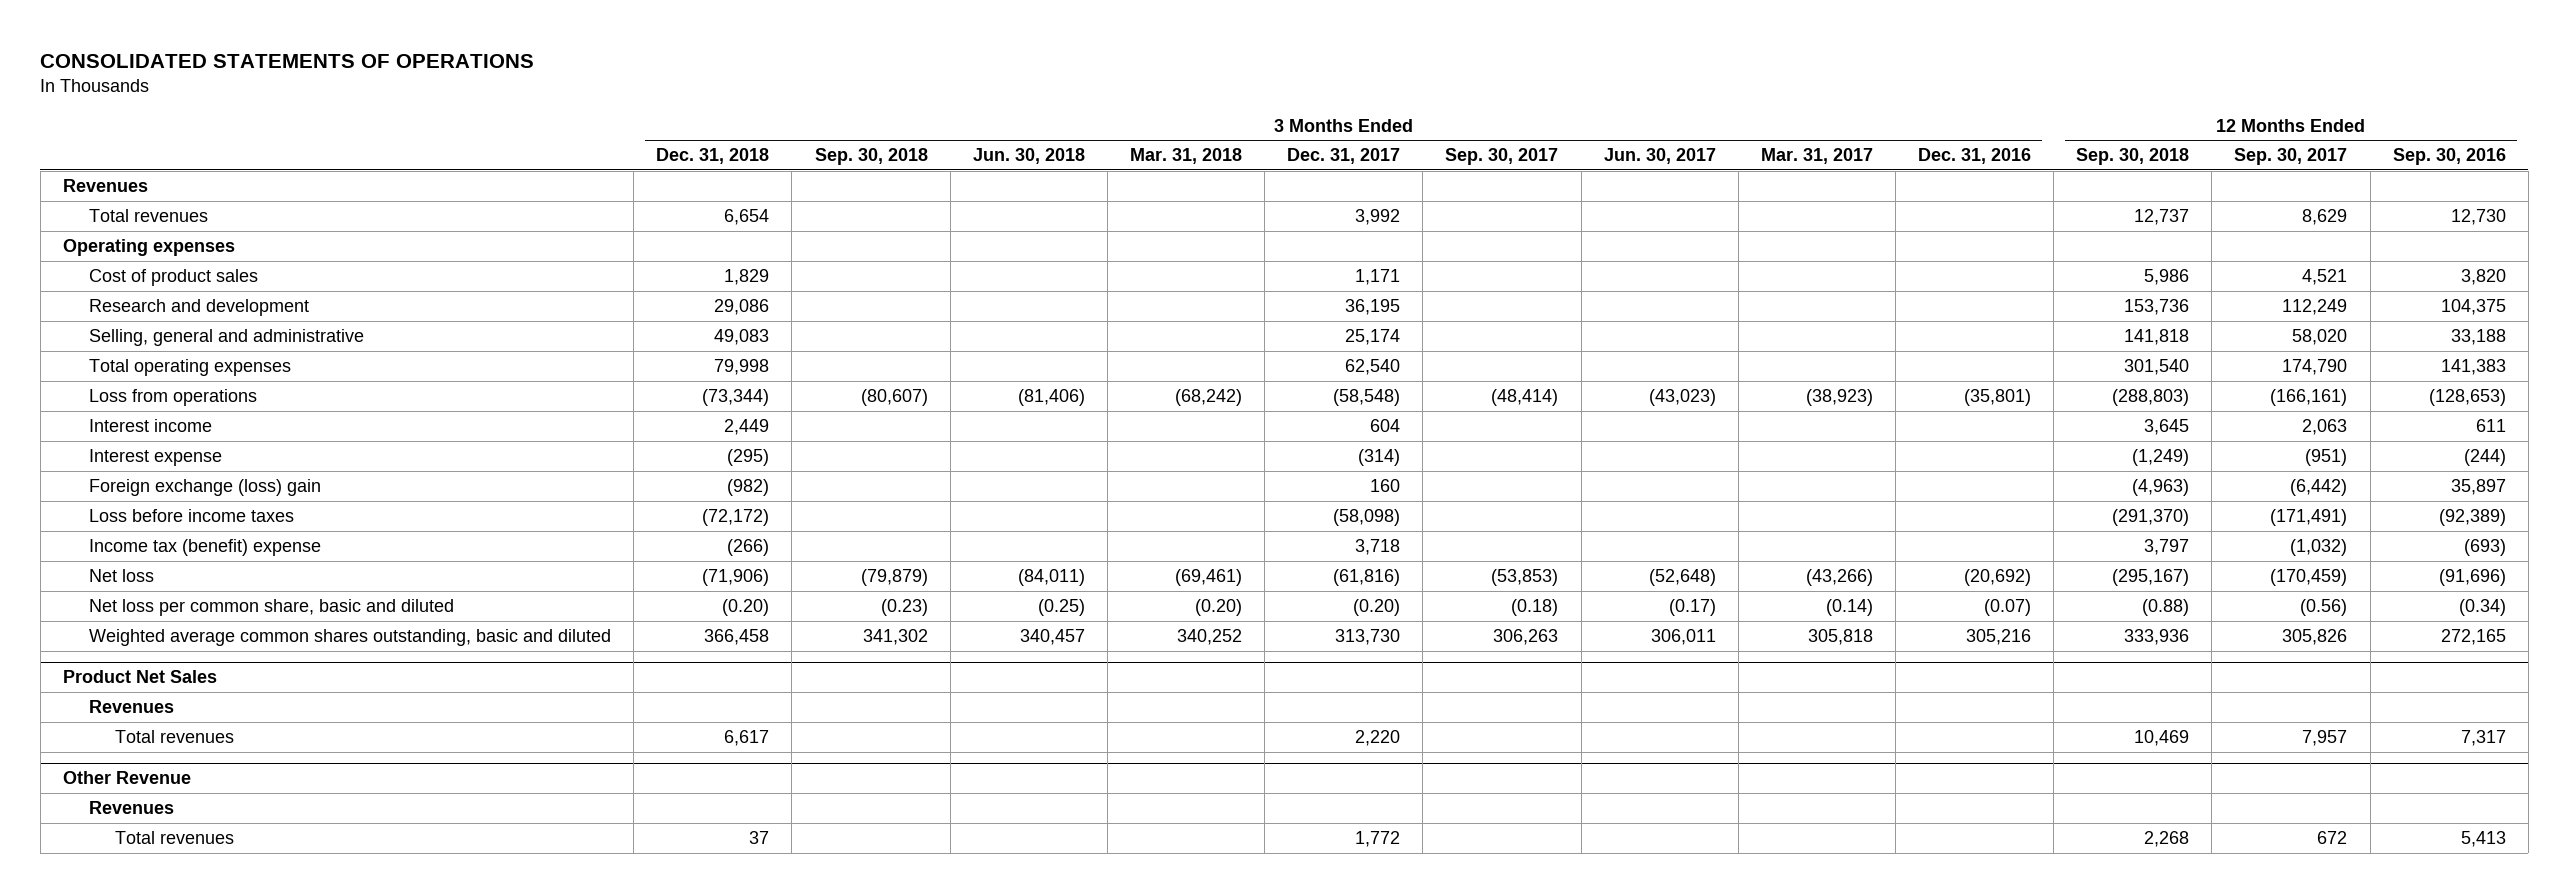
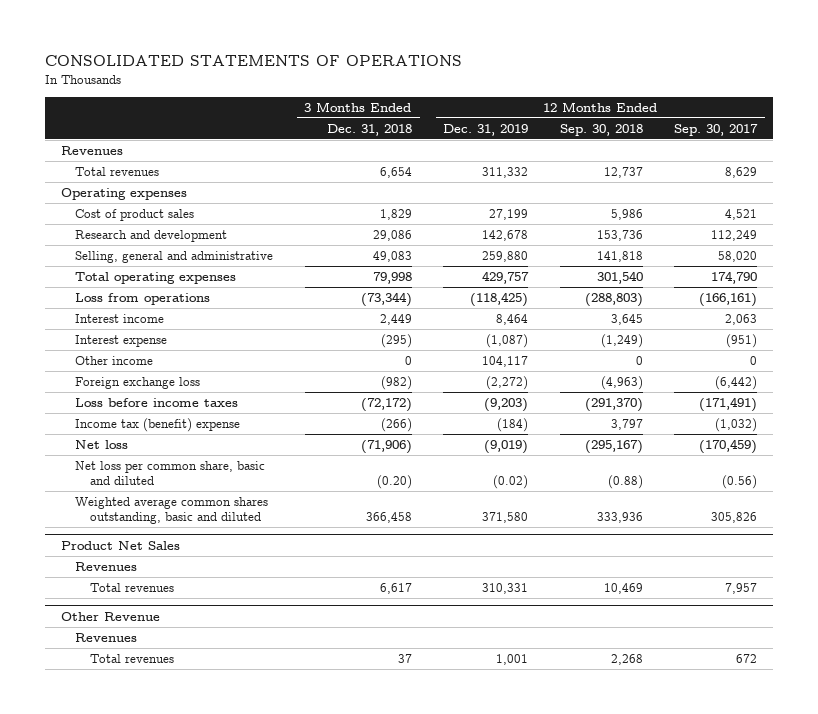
[814,148,928,166] Sep. 30, 2018 -> none
[972,148,1085,165] Jun. 30, 2018 -> none
[1129,148,1242,165] Mar. 31, 2018 -> none
[1287,148,1401,165] Dec. 31, 2017 -> none
[1445,148,1559,166] Sep. 30, 2017 -> none
[1603,148,1716,165] Jun. 30, 2017 -> none
[1760,148,1873,165] Mar. 31, 2017 -> none
[1918,148,2032,165] Dec. 31, 2016 -> none
[2392,148,2506,166] Sep. 30, 2016 -> none
none -> [443,123,529,136] Dec. 31, 2019
none -> [75,356,154,366] Other income
[89,479,322,497] Foreign exchange (loss) gain -> [75,377,201,390] Foreign exchange loss

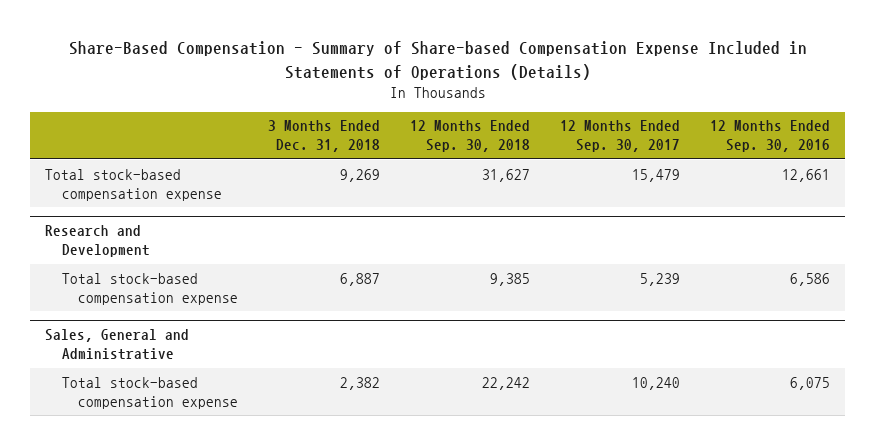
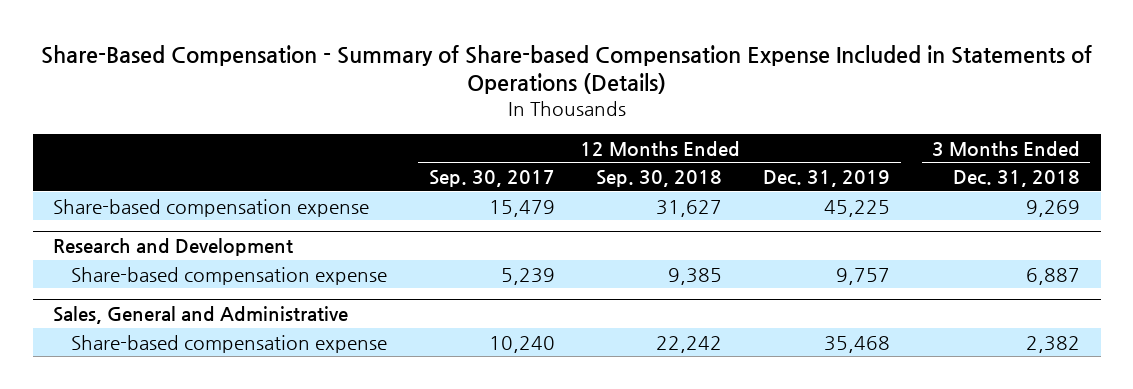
[710,120,831,153] 12 Months Ended Sep. 30, 2016 -> none
none -> [763,170,891,188] Dec. 31, 2019
[45,168,222,201] Total stock-based compensation expense -> [53,198,370,217] Share-based compensation expense
[61,272,238,305] Total stock-based compensation expense -> [71,266,388,285] Share-based compensation expense
[61,376,238,409] Total stock-based compensation expense -> [71,334,388,353] Share-based compensation expense

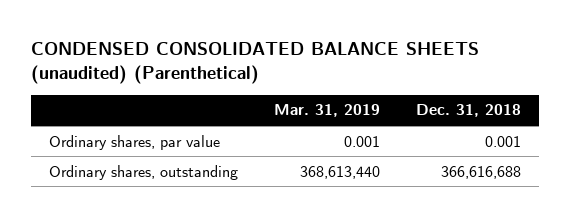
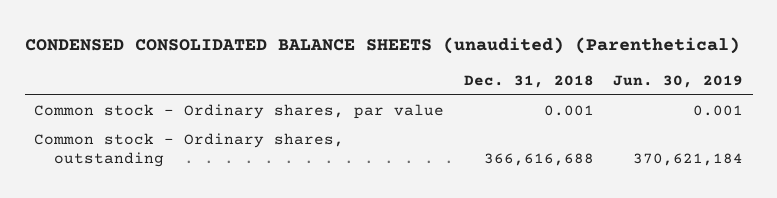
[273,104,380,118] Mar. 31, 2019 -> none
none -> [612,75,743,89] Jun. 30, 2019
[48,134,220,150] Ordinary shares, par value -> [34,104,445,120] Common stock - Ordinary shares, par value
[48,164,238,180] Ordinary shares, outstanding -> [34,133,345,168] Common stock - Ordinary shares, outstanding

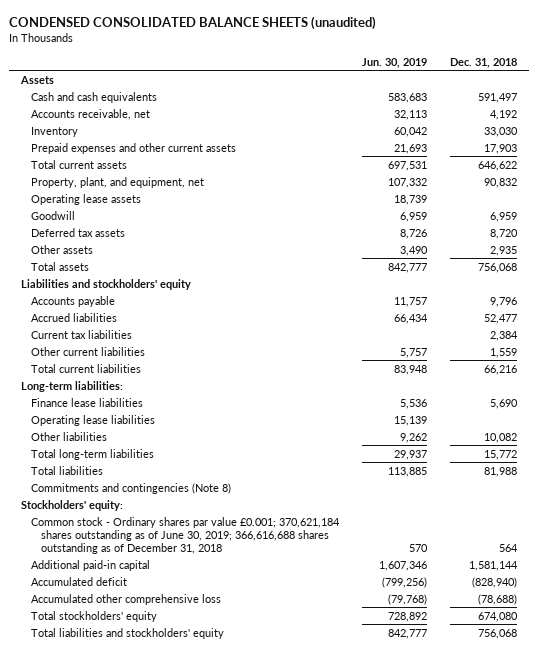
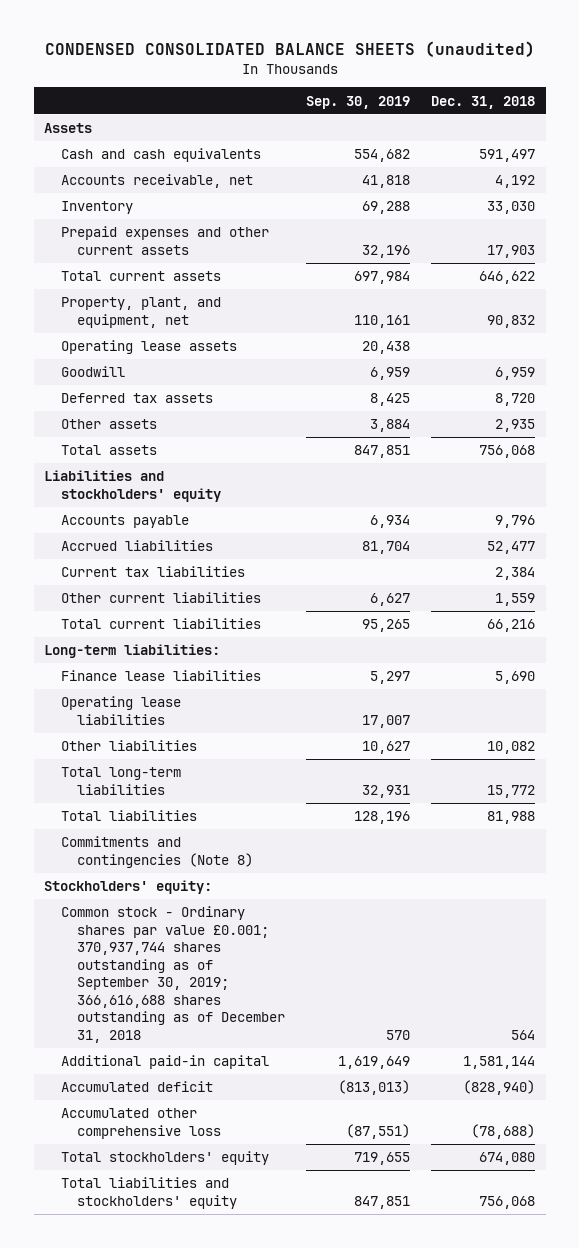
[362,57,428,68] Jun. 30, 2019 -> none
none -> [306,95,411,109] Sep. 30, 2019
[31,516,341,554] Common stock - Ordinary shares par value £0.001; 370,621,184 shares outstanding as of June 30, 2019; 366,616,688 shares outstanding as of December 31, 2018 -> [60,906,285,1043] Common stock - Ordinary shares par value £0.001; 370,937,744 shares outstanding as of September 30, 2019; 366,616,688 shares outstanding as of December 31, 2018

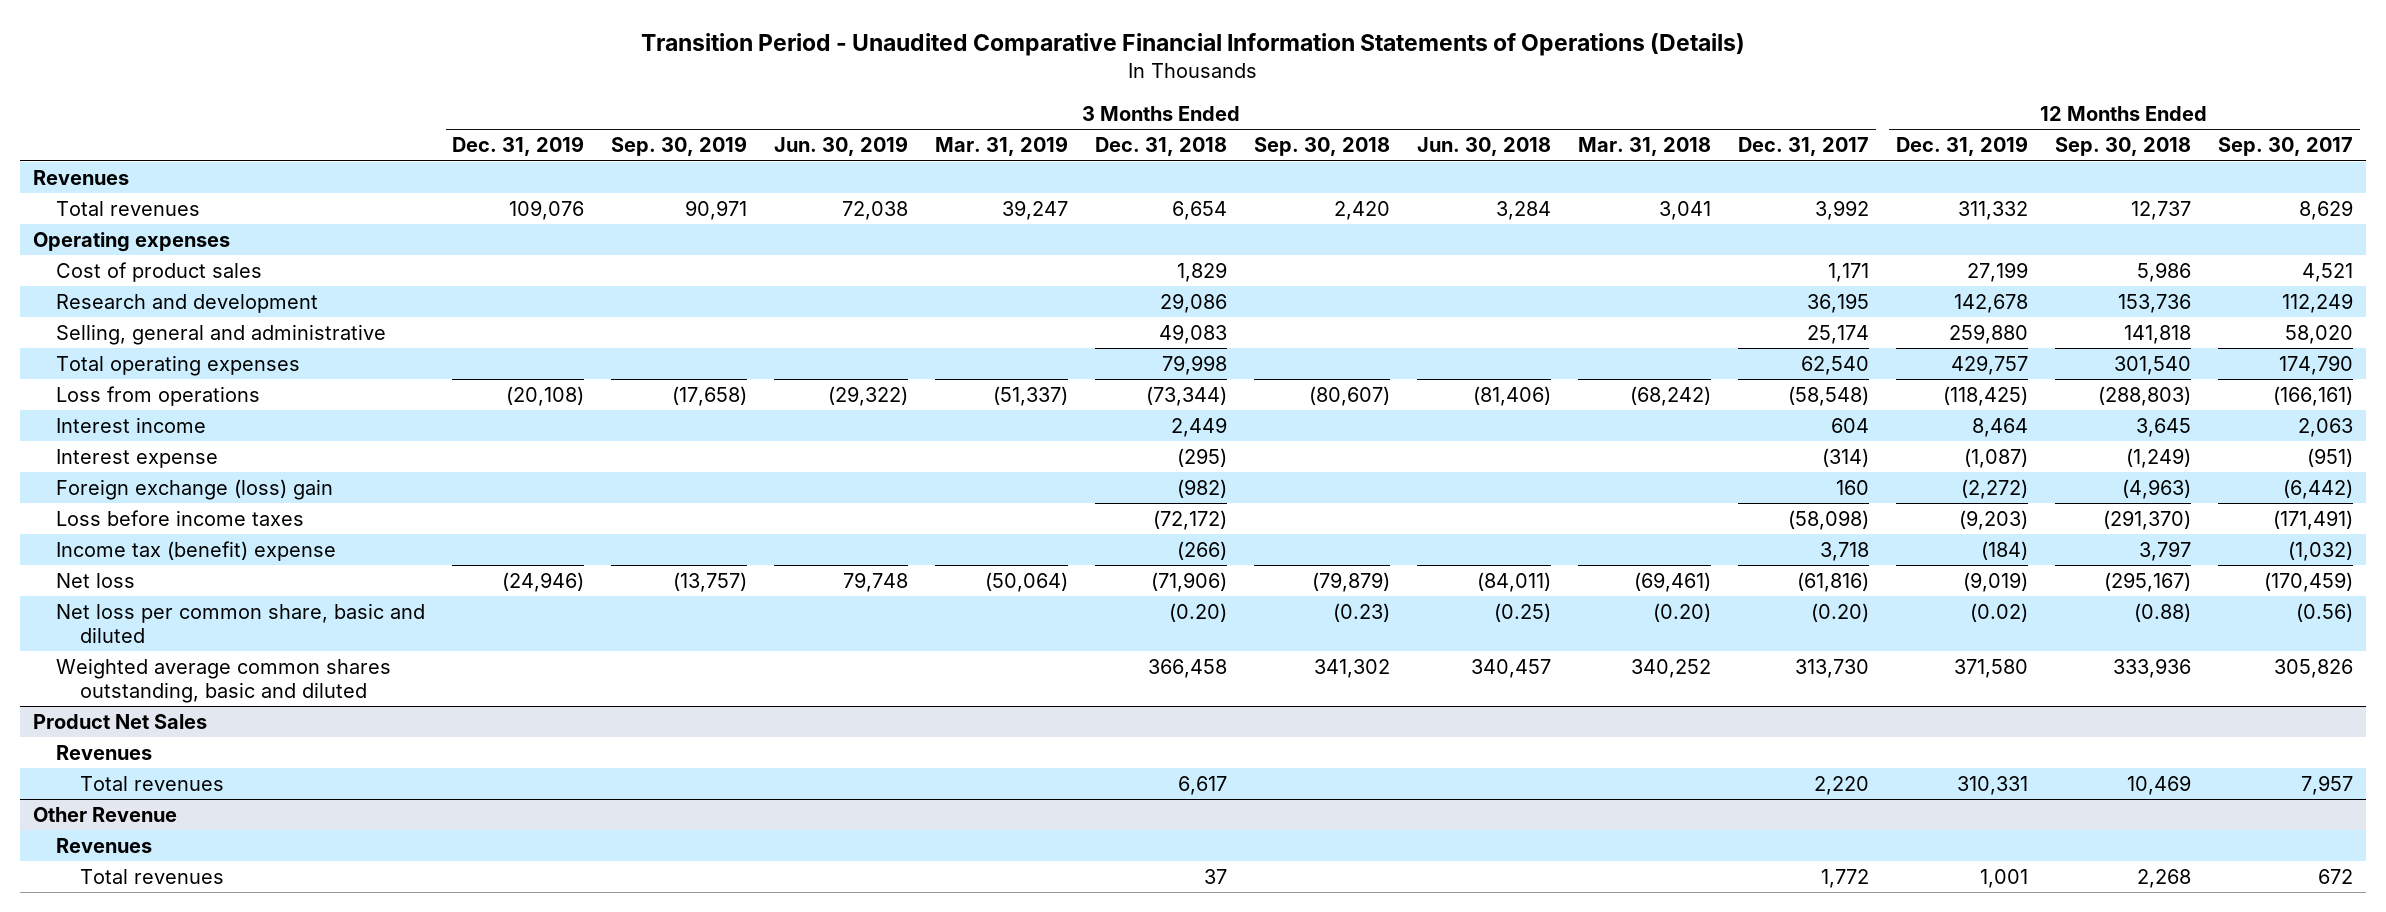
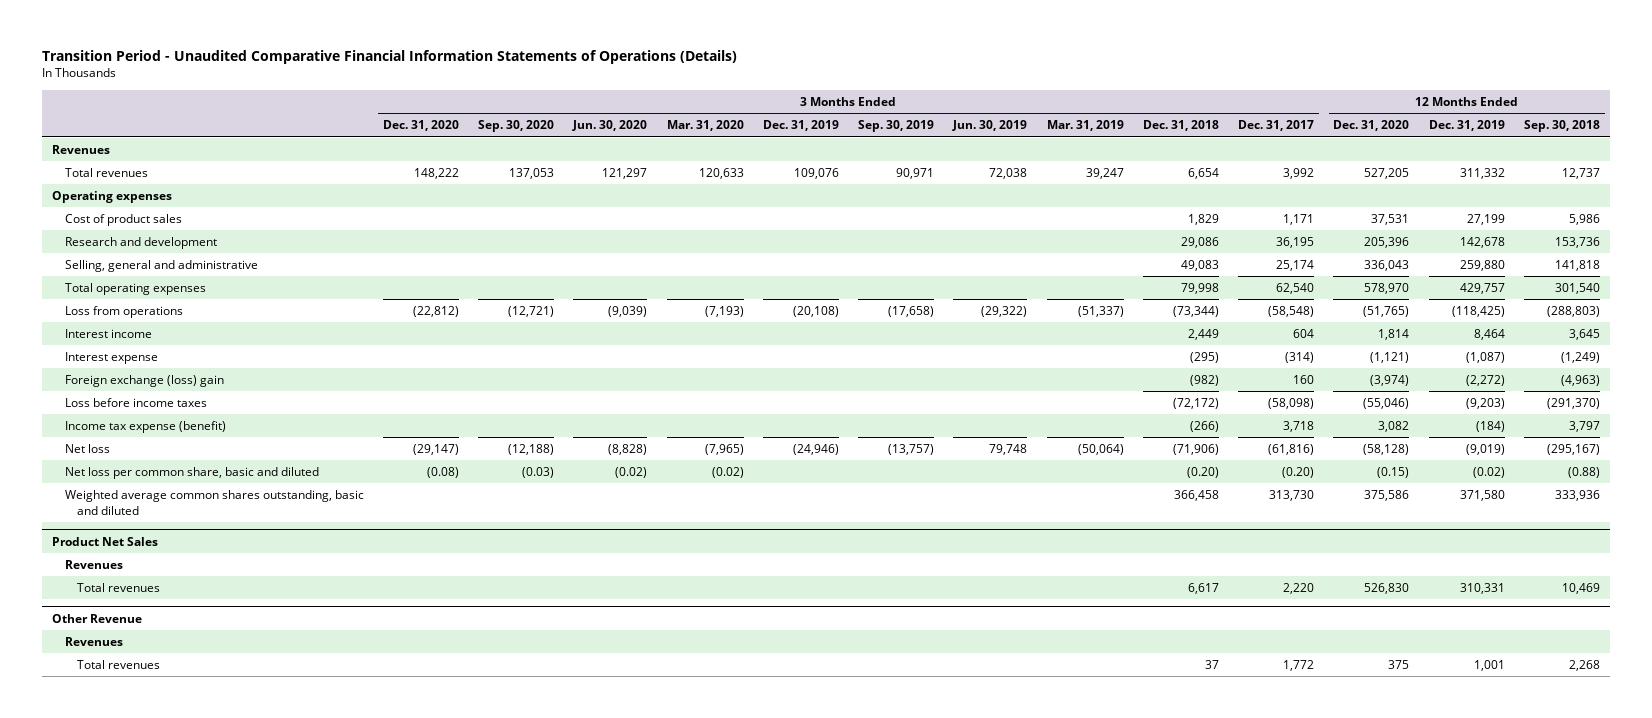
[1254,137,1391,157] Sep. 30, 2018 -> none
[1417,137,1552,157] Jun. 30, 2018 -> none
[1578,137,1712,157] Mar. 31, 2018 -> none
[2217,137,2353,157] Sep. 30, 2017 -> none
none -> [382,120,459,132] Dec. 31, 2020
none -> [478,120,555,133] Sep. 30, 2020
none -> [572,120,648,132] Jun. 30, 2020
none -> [666,120,744,132] Mar. 31, 2020
none -> [1333,120,1410,132] Dec. 31, 2020
[56,540,337,561] Income tax (benefit) expense -> [64,421,226,434] Income tax expense (benefit)

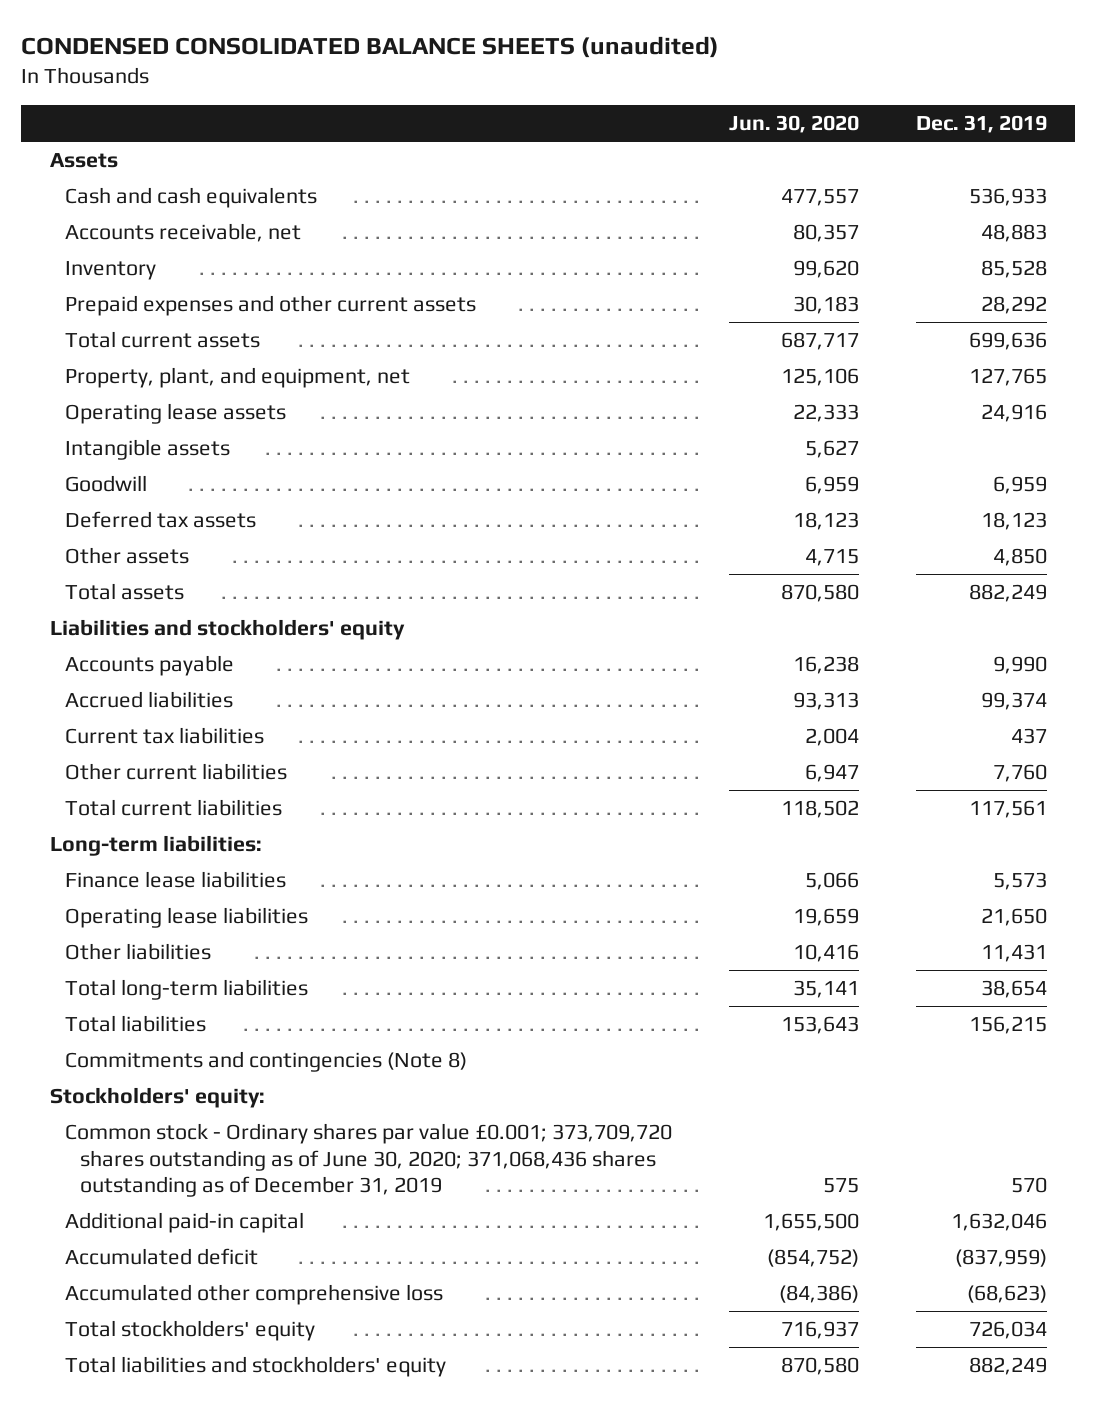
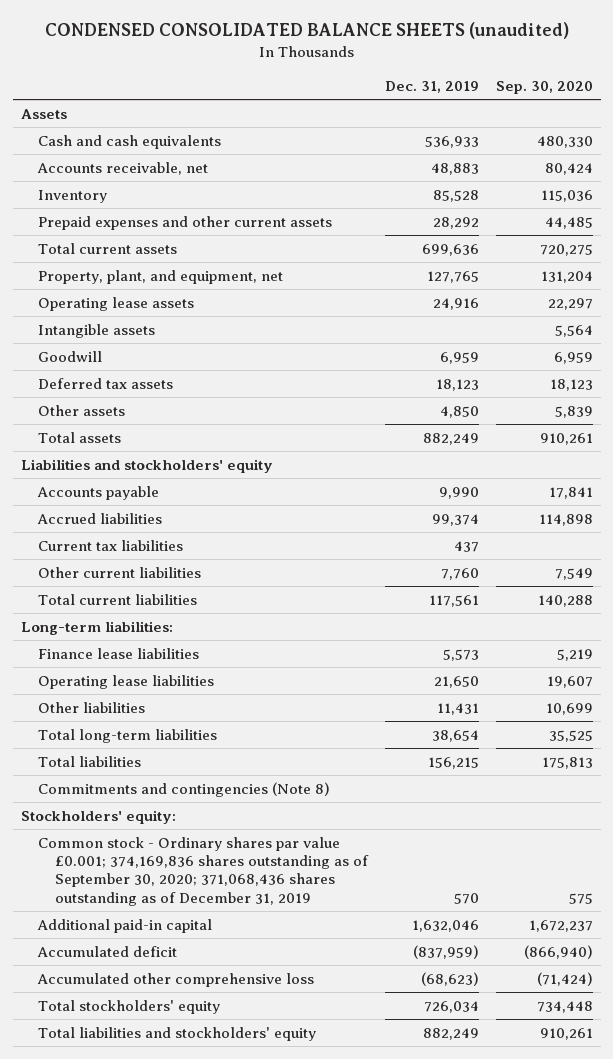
[728,114,859,133] Jun. 30, 2020 -> none
none -> [495,80,593,94] Sep. 30, 2020
[64,1123,672,1198] Common stock - Ordinary shares par value £0.001; 373,709,720 shares outstanding as of June 30, 2020; 371,068,436 shares outstanding as of December 31, 2019 -> [38,836,370,906] Common stock - Ordinary shares par value £0.001; 374,169,836 shares outstanding as of September 30, 2020; 371,068,436 shares outstanding as of December 31, 2019

